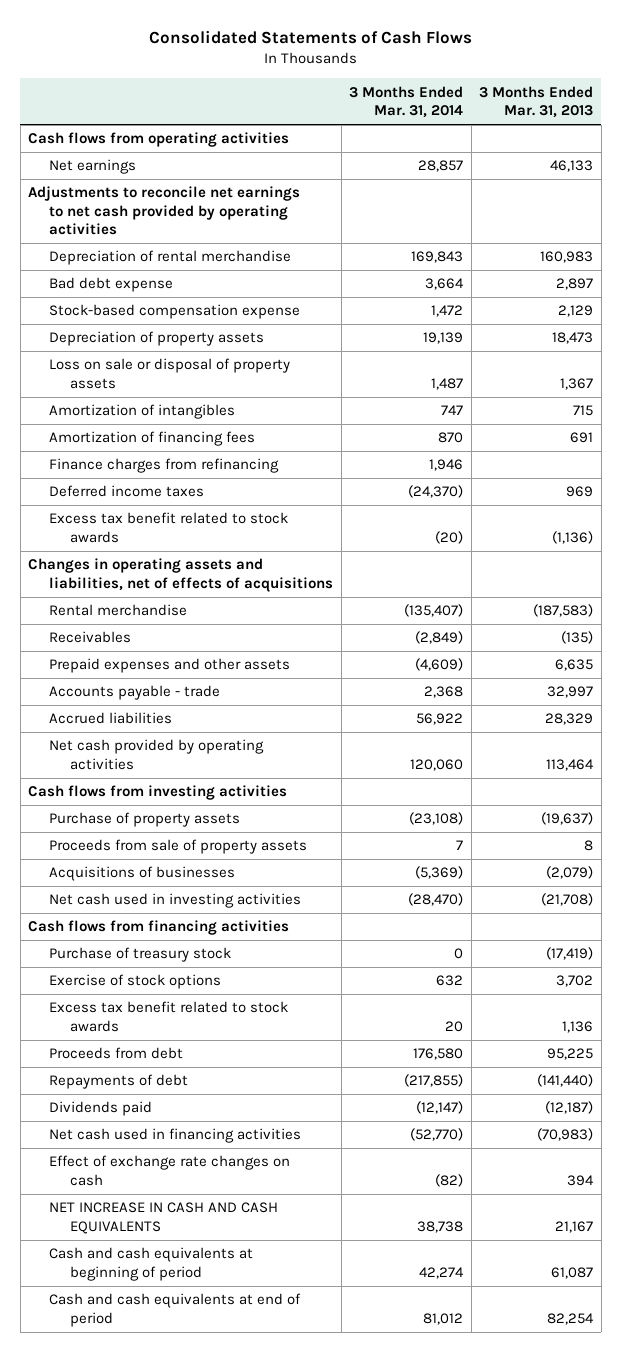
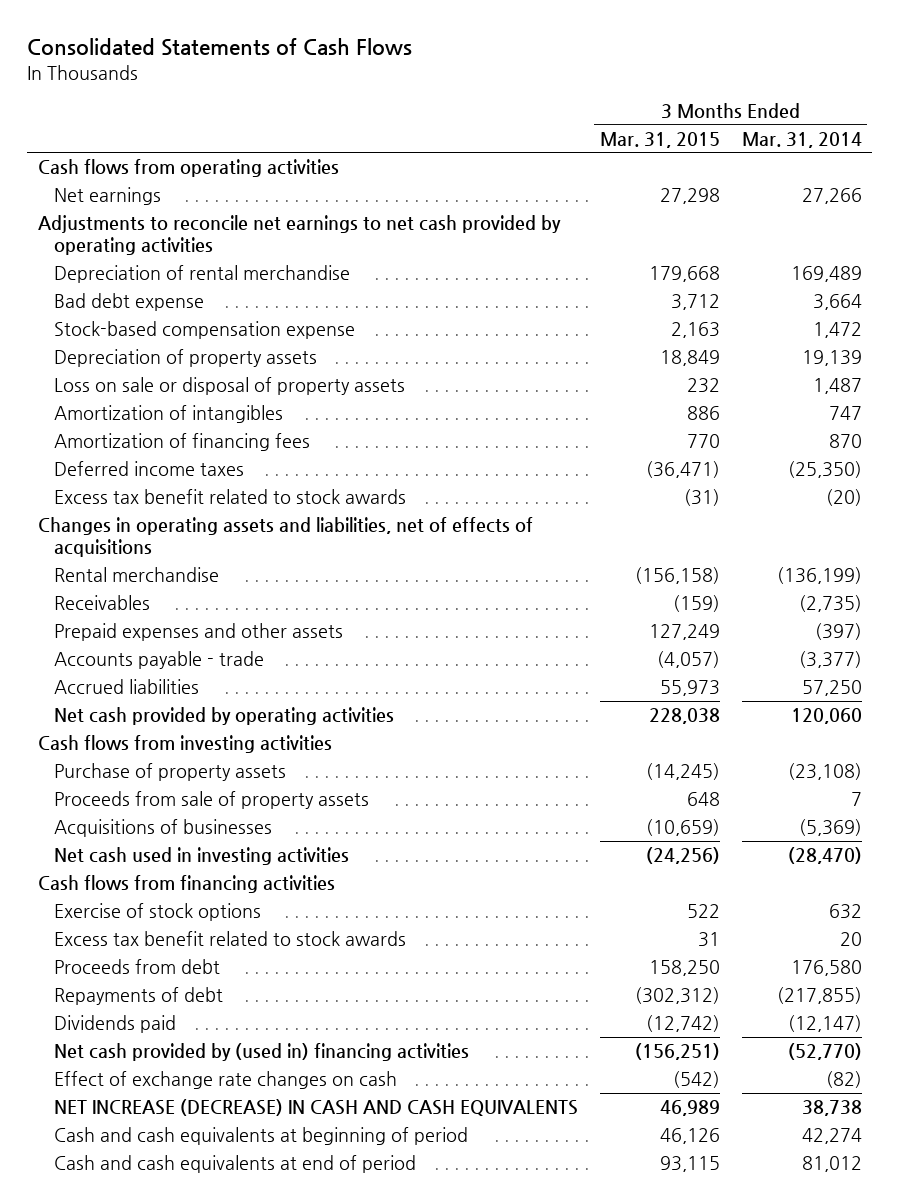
[479,85,594,119] 3 Months Ended Mar. 31, 2013 -> none
none -> [599,131,720,148] Mar. 31, 2015
[418,160,464,173] 28,857 -> [801,188,862,205] 27,266
[411,251,464,264] 169,843 -> [790,266,862,283] 169,489
[49,458,280,474] Finance charges from refinancing -> none
[408,485,464,499] (24,370) -> [787,461,862,479] (25,350)
[404,604,464,618] (135,407) -> [776,567,862,585] (136,199)
[415,631,464,645] (2,849) -> [798,595,862,613] (2,735)
[415,658,464,672] (4,609) -> [814,623,862,641] (397)
[424,686,464,699] 2,368 -> [798,651,862,669] (3,377)
[416,713,464,726] 56,922 -> [801,680,862,697] 57,250
[49,947,232,963] Purchase of treasury stock -> none
[49,1128,302,1144] Net cash used in financing activities -> [54,1043,470,1062] Net cash provided by (used in) financing activities
[49,1202,279,1234] NET INCREASE IN CASH AND CASH EQUIVALENTS -> [54,1099,579,1117] NET INCREASE (DECREASE) IN CASH AND CASH EQUIVALENTS

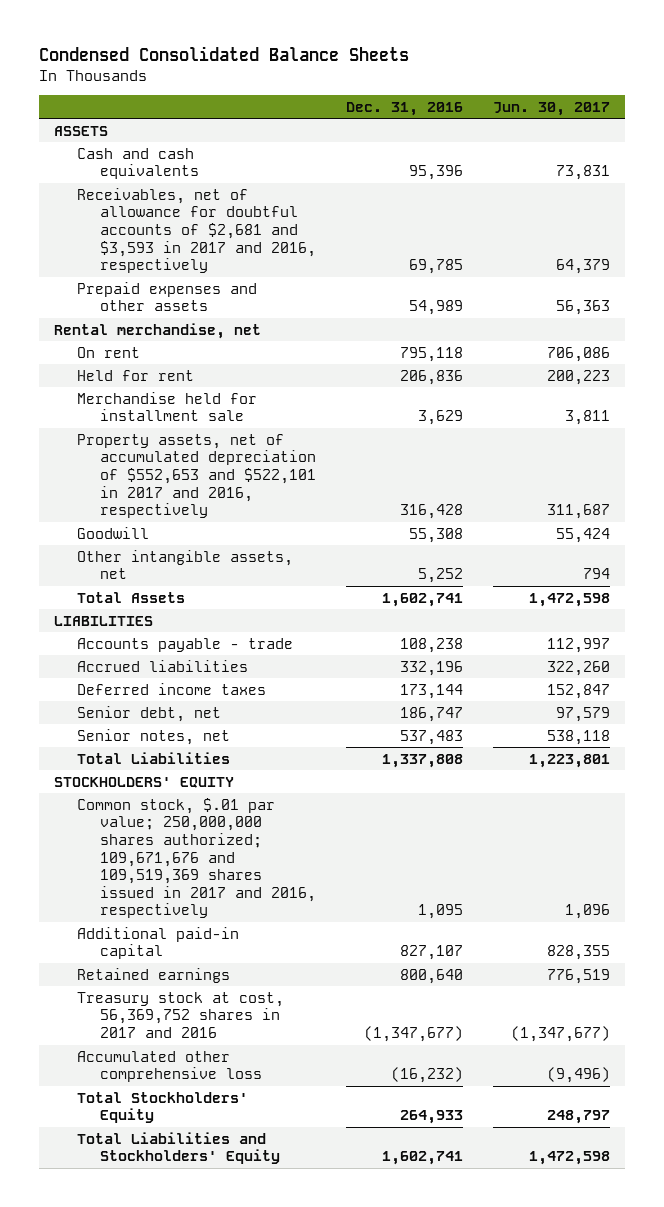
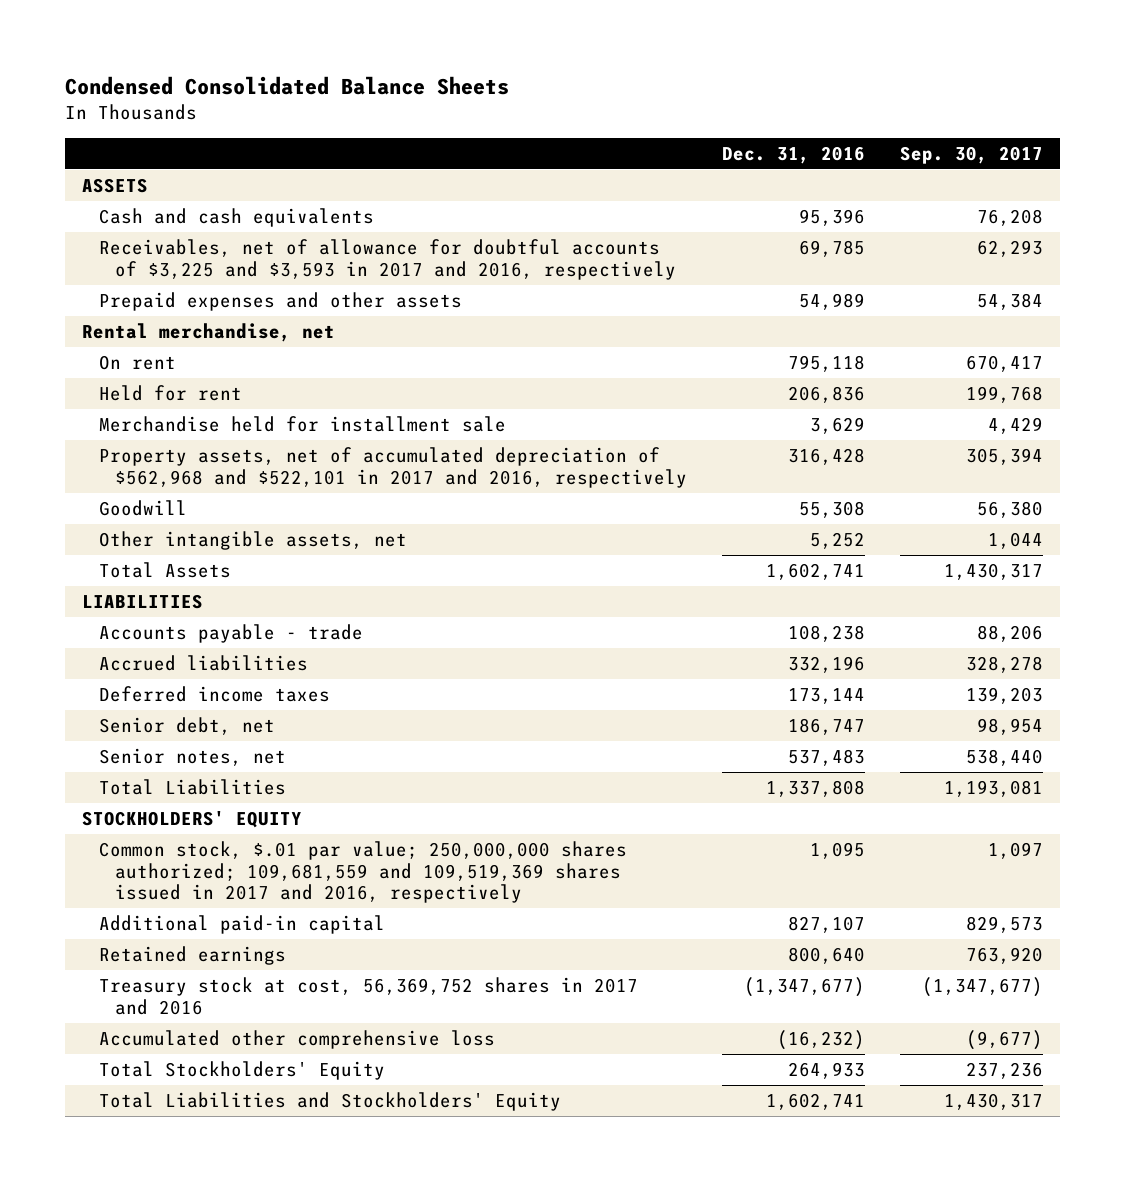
[493,101,611,116] Jun. 30, 2017 -> none
none -> [899,145,1043,164] Sep. 30, 2017
[76,187,316,274] Receivables, net of allowance for doubtful accounts of $2,681 and $3,593 in 2017 and 2016, respectively -> [98,239,677,280] Receivables, net of allowance for doubtful accounts of $3,225 and $3,593 in 2017 and 2016, respectively
[76,433,316,519] Property assets, net of accumulated depreciation of $552,653 and $522,101 in 2017 and 2016, respectively -> [98,447,688,488] Property assets, net of accumulated depreciation of $562,968 and $522,101 in 2017 and 2016, respectively
[76,797,316,919] Common stock, $.01 par value; 250,000,000 shares authorized; 109,671,676 and 109,519,369 shares issued in 2017 and 2016, respectively -> [98,841,627,904] Common stock, $.01 par value; 250,000,000 shares authorized; 109,681,559 and 109,519,369 shares issued in 2017 and 2016, respectively

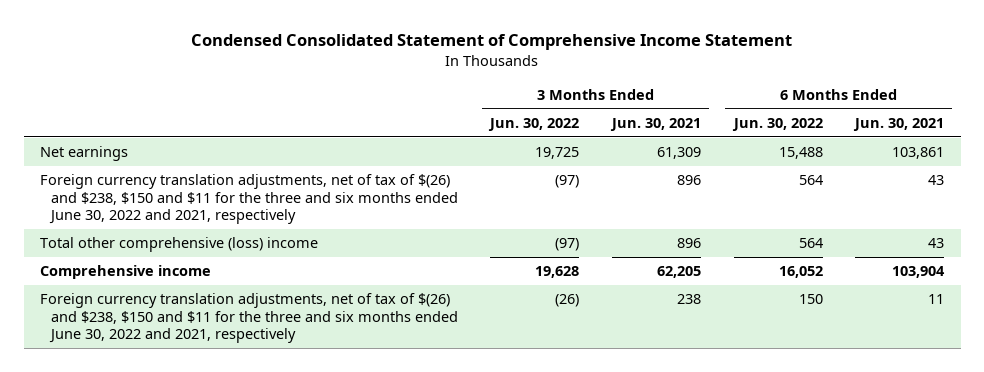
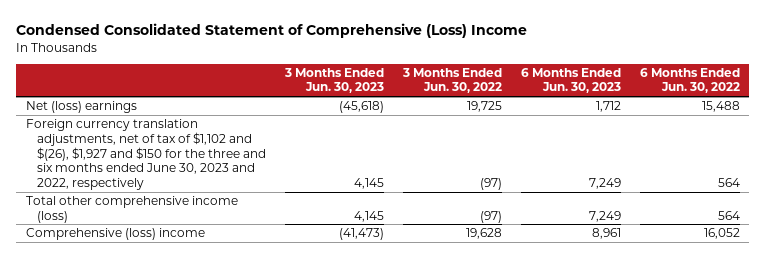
[191,34,793,51] Condensed Consolidated Statement of Comprehensive Income Statement -> [16,23,528,39] Condensed Consolidated Statement of Comprehensive (Loss) Income
[609,117,701,131] Jun. 30, 2021 -> none
[853,117,945,131] Jun. 30, 2021 -> none
none -> [283,67,384,94] 3 Months Ended Jun. 30, 2023
none -> [520,67,621,94] 6 Months Ended Jun. 30, 2023
[40,293,458,343] Foreign currency translation adjustments, net of tax of $(26) and $238, $150 and $11 for the three and six months ended June 30, 2022 and 2021, respectively -> none
[40,146,129,162] Net earnings -> [25,101,137,114] Net (loss) earnings
[40,174,458,224] Foreign currency translation adjustments, net of tax of $(26) and $238, $150 and $11 for the three and six months ended June 30, 2022 and 2021, respectively -> [25,119,266,191] Foreign currency translation adjustments, net of tax of $1,102 and $(26), $1,927 and $150 for the three and six months ended June 30, 2023 and 2022, respectively
[40,237,319,253] Total other comprehensive (loss) income -> [25,196,238,223] Total other comprehensive income (loss)
[40,265,212,280] Comprehensive income -> [25,228,205,241] Comprehensive (loss) income

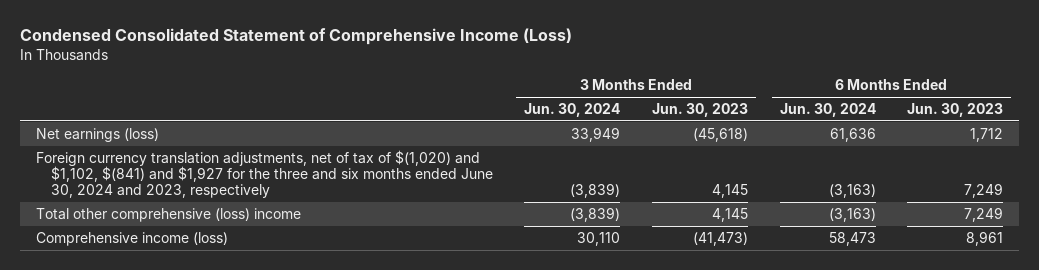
[16,23,528,39] Condensed Consolidated Statement of Comprehensive (Loss) Income -> [19,28,572,46] Condensed Consolidated Statement of Comprehensive Income (Loss)
[401,67,502,94] 3 Months Ended Jun. 30, 2022 -> none
[639,67,740,94] 6 Months Ended Jun. 30, 2022 -> none
none -> [524,103,621,118] Jun. 30, 2024
none -> [779,103,876,118] Jun. 30, 2024
[25,101,137,114] Net (loss) earnings -> [35,127,159,142] Net earnings (loss)
[25,119,266,191] Foreign currency translation adjustments, net of tax of $1,102 and $(26), $1,927 and $150 for the three and six months ended June 30, 2023 and 2022, respectively -> [35,149,493,198] Foreign currency translation adjustments, net of tax of $(1,020) and $1,102, $(841) and $1,927 for the three and six months ended June 30, 2024 and 2023, respectively
[25,196,238,223] Total other comprehensive income (loss) -> [35,207,301,222] Total other comprehensive (loss) income
[25,228,205,241] Comprehensive (loss) income -> [35,231,228,246] Comprehensive income (loss)

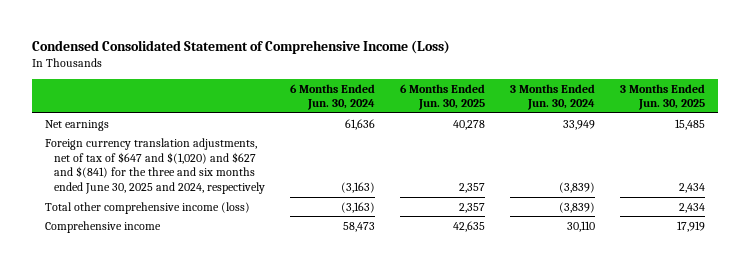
[651,103,748,118] Jun. 30, 2023 -> none
[907,103,1004,118] Jun. 30, 2023 -> none
none -> [399,83,485,111] 6 Months Ended Jun. 30, 2025
none -> [620,83,706,111] 3 Months Ended Jun. 30, 2025
[35,127,159,142] Net earnings (loss) -> [44,119,109,131] Net earnings
[35,149,493,198] Foreign currency translation adjustments, net of tax of $(1,020) and $1,102, $(841) and $1,927 for the three and six months ended June 30, 2024 and 2023, respectively -> [44,137,265,195] Foreign currency translation adjustments, net of tax of $647 and $(1,020) and $627 and $(841) for the three and six months ended June 30, 2025 and 2024, respectively
[35,207,301,222] Total other comprehensive (loss) income -> [44,201,250,214] Total other comprehensive income (loss)
[35,231,228,246] Comprehensive income (loss) -> [44,220,161,233] Comprehensive income

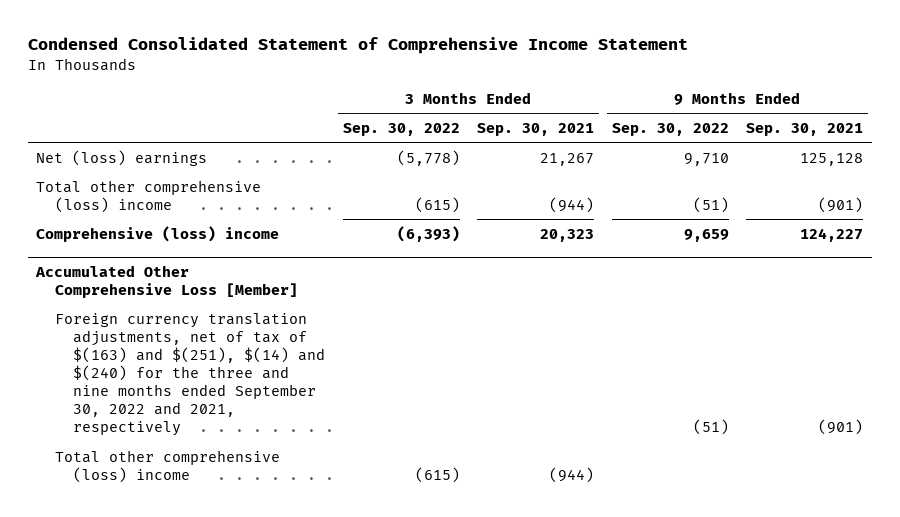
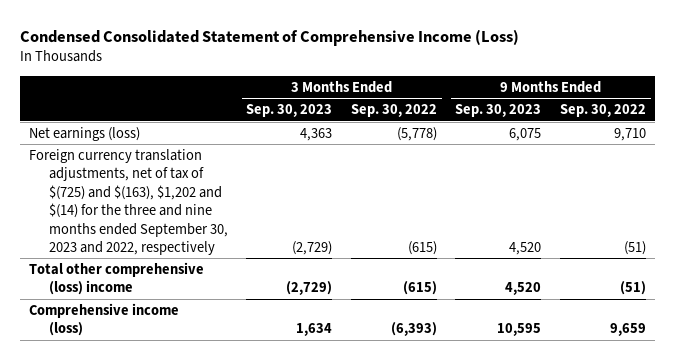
[27,37,688,55] Condensed Consolidated Statement of Comprehensive Income Statement -> [20,29,520,47] Condensed Consolidated Statement of Comprehensive Income (Loss)
[477,122,595,136] Sep. 30, 2021 -> none
[746,122,864,136] Sep. 30, 2021 -> none
none -> [246,104,333,118] Sep. 30, 2023
none -> [455,104,542,118] Sep. 30, 2023
[36,149,208,166] Net (loss) earnings -> [29,126,141,141] Net earnings (loss)
none -> [29,148,228,255] Foreign currency translation adjustments, net of tax of $(725) and $(163), $1,202 and $(14) for the three and nine months ended September 30, 2023 and 2022, respectively
[35,264,298,298] Accumulated Other Comprehensive Loss [Member] -> none
[54,312,326,437] Foreign currency translation adjustments, net of tax of $(163) and $(251), $(14) and $(240) for the three and nine months ended September 30, 2022 and 2021, respectively -> none
[54,449,280,483] Total other comprehensive (loss) income -> none
[36,225,280,242] Comprehensive (loss) income -> [29,302,180,337] Comprehensive income (loss)

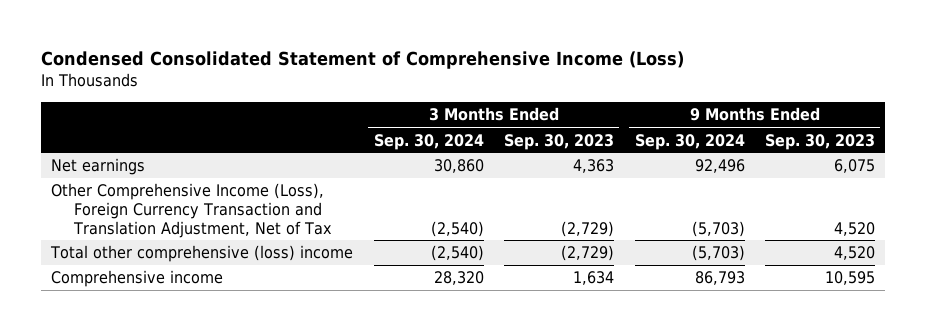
[350,104,437,118] Sep. 30, 2022 -> none
[560,104,647,118] Sep. 30, 2022 -> none
none -> [373,133,484,150] Sep. 30, 2024
none -> [634,133,745,150] Sep. 30, 2024
[29,126,141,141] Net earnings (loss) -> [51,158,146,176] Net earnings
[29,148,228,255] Foreign currency translation adjustments, net of tax of $(725) and $(163), $1,202 and $(14) for the three and nine months ended September 30, 2023 and 2022, respectively -> [51,183,333,238] Other Comprehensive Income (Loss), Foreign Currency Transaction and Translation Adjustment, Net of Tax
[29,302,180,337] Comprehensive income (loss) -> [51,270,224,288] Comprehensive income

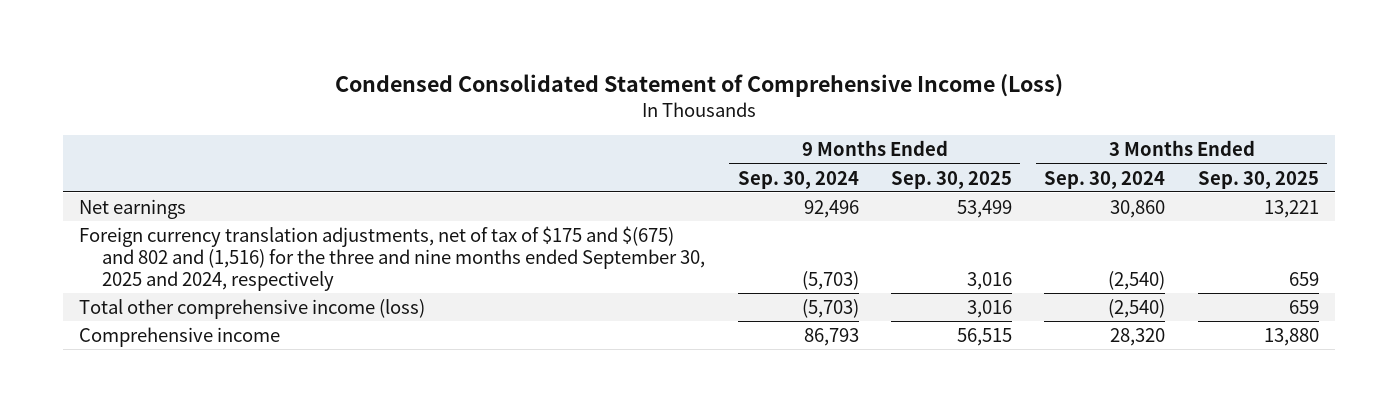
[504,133,615,150] Sep. 30, 2023 -> none
[765,133,876,150] Sep. 30, 2023 -> none
none -> [891,170,1013,189] Sep. 30, 2025
none -> [1197,170,1319,189] Sep. 30, 2025
[51,183,333,238] Other Comprehensive Income (Loss), Foreign Currency Transaction and Translation Adjustment, Net of Tax -> [79,225,706,291] Foreign currency translation adjustments, net of tax of $175 and $(675) and 802 and (1,516) for the three and nine months ended September 30, 2025 and 2024, respectively
[50,245,354,263] Total other comprehensive (loss) income -> [79,298,426,319] Total other comprehensive income (loss)

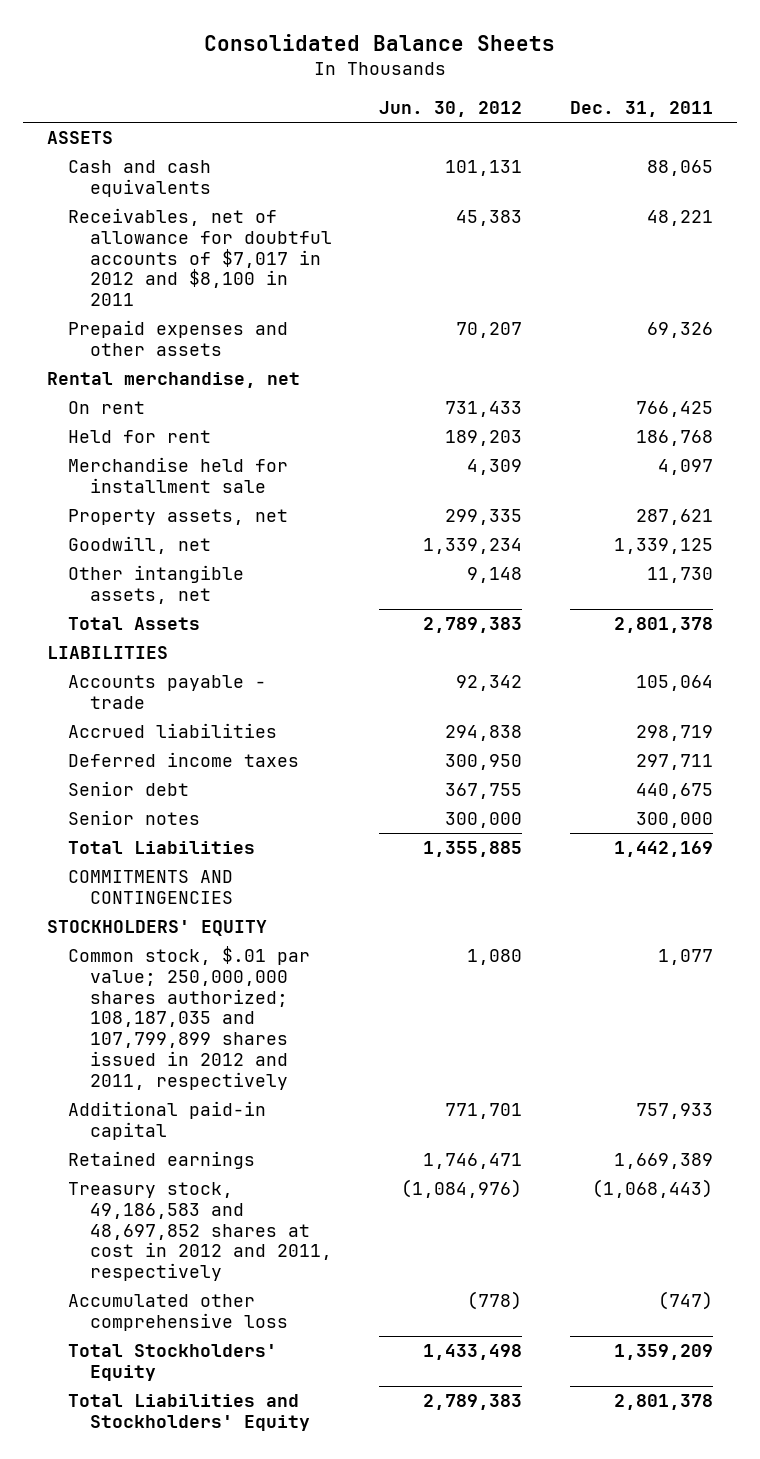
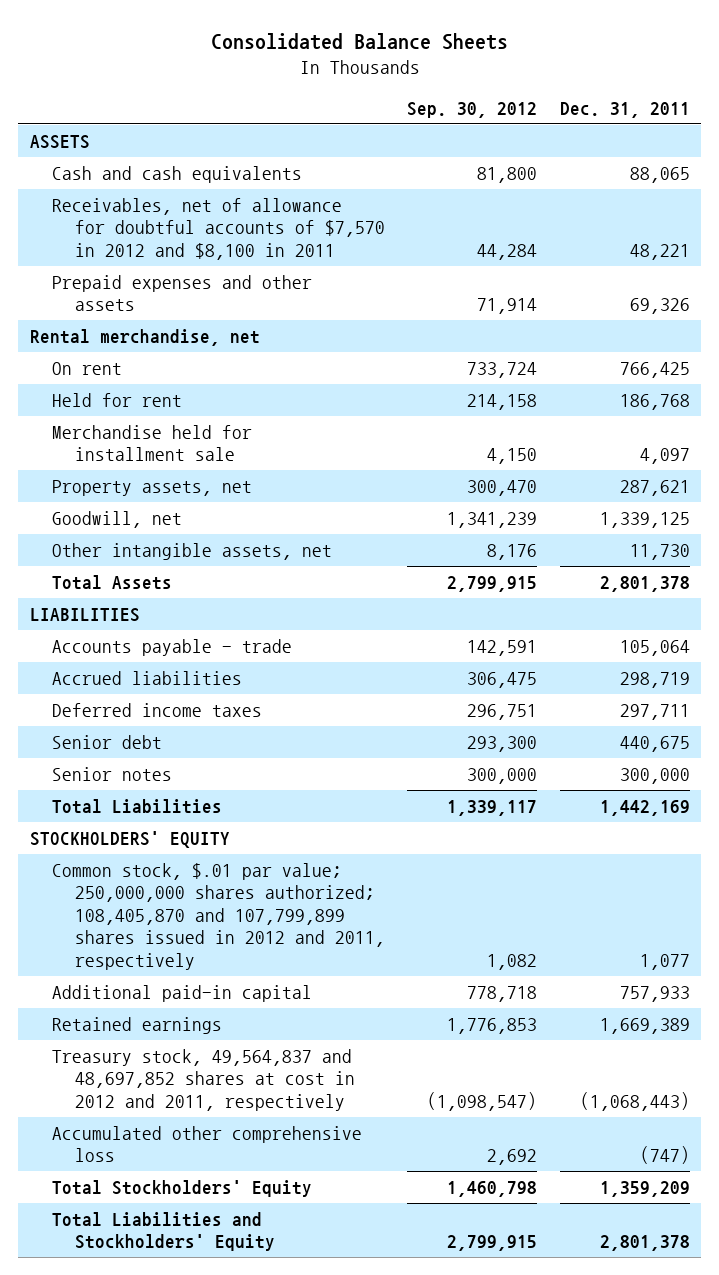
[379,101,523,118] Jun. 30, 2012 -> none
none -> [407,102,538,119] Sep. 30, 2012
[68,208,333,307] Receivables, net of allowance for doubtful accounts of $7,017 in 2012 and $8,100 in 2011 -> [52,197,385,260] Receivables, net of allowance for doubtful accounts of $7,570 in 2012 and $8,100 in 2011
[68,870,234,904] COMMITMENTS AND CONTINGENCIES -> none
[68,946,311,1090] Common stock, $.01 par value; 250,000,000 shares authorized; 108,187,035 and 107,799,899 shares issued in 2012 and 2011, respectively -> [52,862,385,970] Common stock, $.01 par value; 250,000,000 shares authorized; 108,405,870 and 107,799,899 shares issued in 2012 and 2011, respectively
[68,1182,333,1282] Treasury stock, 49,186,583 and 48,697,852 shares at cost in 2012 and 2011, respectively -> [52,1048,355,1111] Treasury stock, 49,564,837 and 48,697,852 shares at cost in 2012 and 2011, respectively

